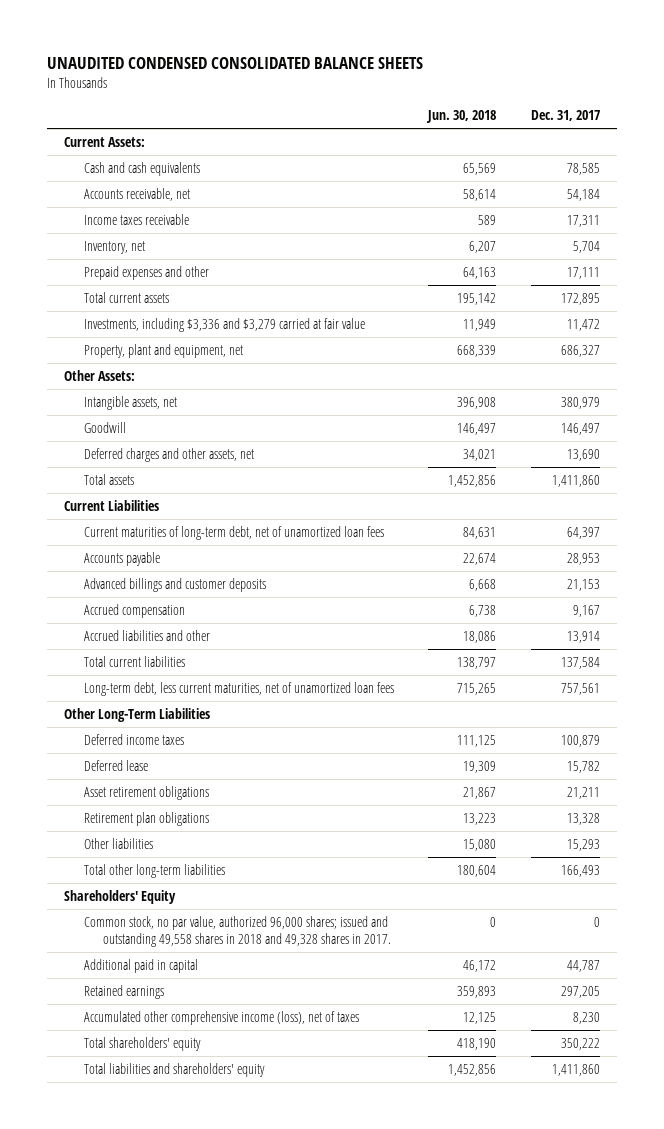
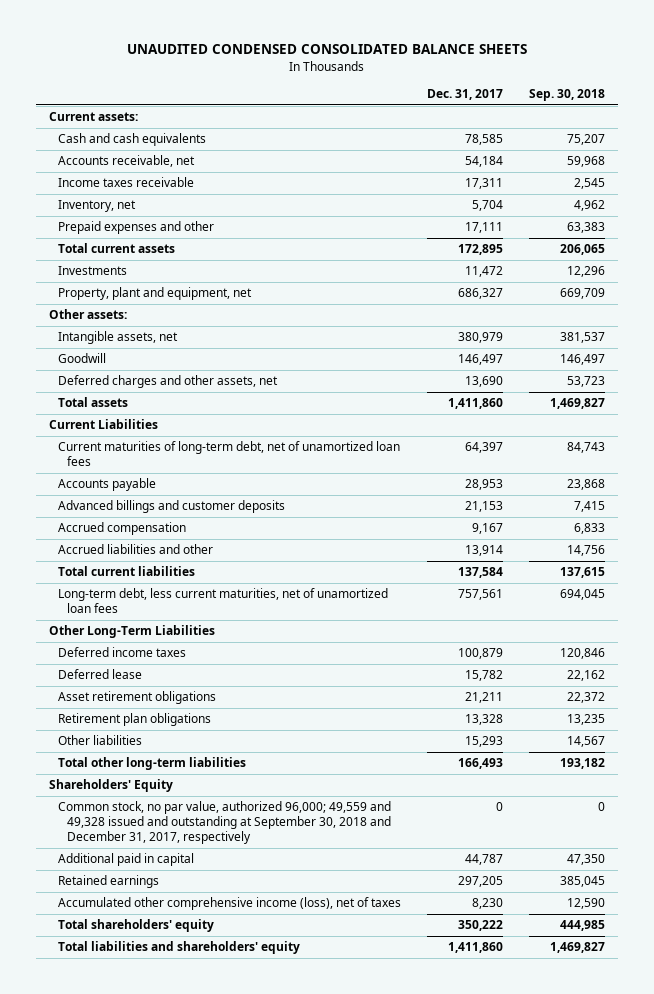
[426,110,497,124] Jun. 30, 2018 -> none
none -> [529,88,606,101] Sep. 30, 2018
[64,137,146,148] Current Assets: -> [48,112,138,122] Current assets:
[83,318,365,333] Investments, including $3,336 and $3,279 carried at fair value -> [57,266,127,276] Investments
[64,370,136,382] Other Assets: -> [48,309,127,320] Other assets:
[83,916,391,947] Common stock, no par value, authorized 96,000 shares; issued and outstanding 49,558 shares in 2018 and 49,328 shares in 2017. -> [57,801,391,845] Common stock, no par value, authorized 96,000; 49,559 and 49,328 issued and outstanding at September 30, 2018 and December 31, 2017, respectively

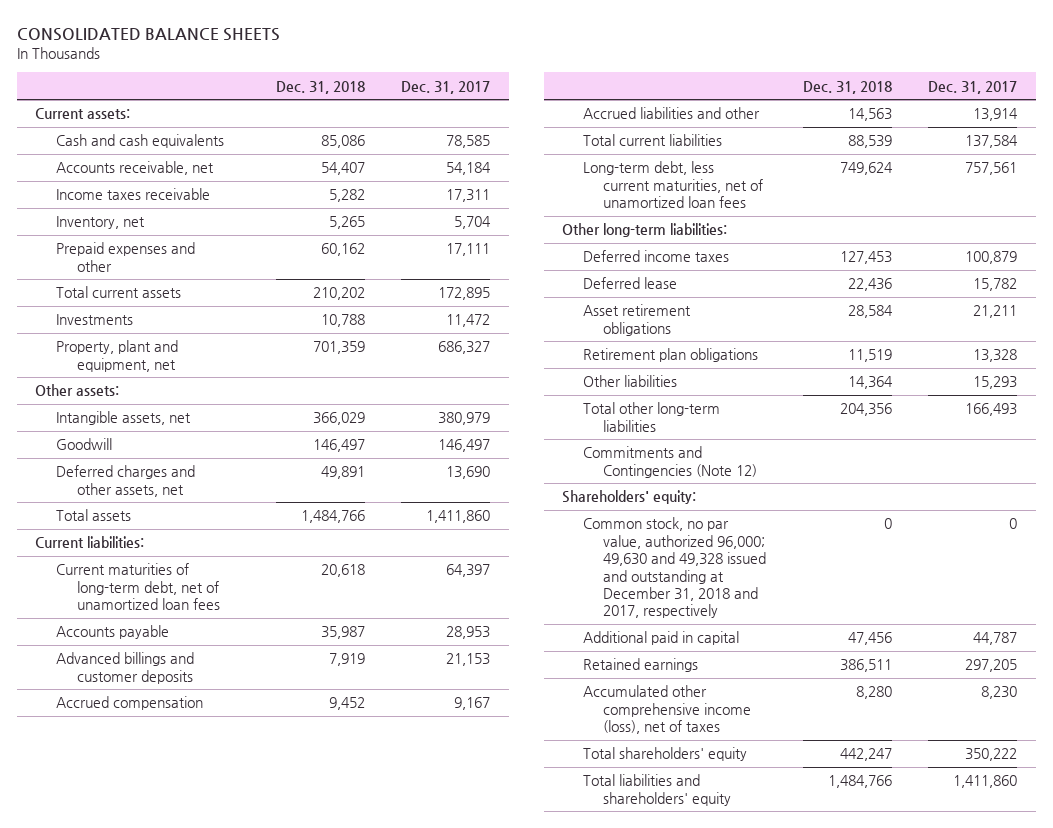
[127,44,528,55] UNAUDITED CONDENSED CONSOLIDATED BALANCE SHEETS -> [17,28,281,42] CONSOLIDATED BALANCE SHEETS
[529,88,606,101] Sep. 30, 2018 -> none
none -> [275,80,365,94] Dec. 31, 2018
[48,419,158,430] Current Liabilities -> [35,536,145,549] Current liabilities:
[48,625,215,639] Other Long-Term Liabilities -> [562,223,728,238] Other long-term liabilities:
none -> [582,446,758,478] Commitments and Contingencies (Note 12)
[48,779,173,793] Shareholders' Equity -> [562,490,697,505] Shareholders' equity:
[57,801,391,845] Common stock, no par value, authorized 96,000; 49,559 and 49,328 issued and outstanding at September 30, 2018 and December 31, 2017, respectively -> [582,517,767,619] Common stock, no par value, authorized 96,000; 49,630 and 49,328 issued and outstanding at December 31, 2018 and 2017, respectively

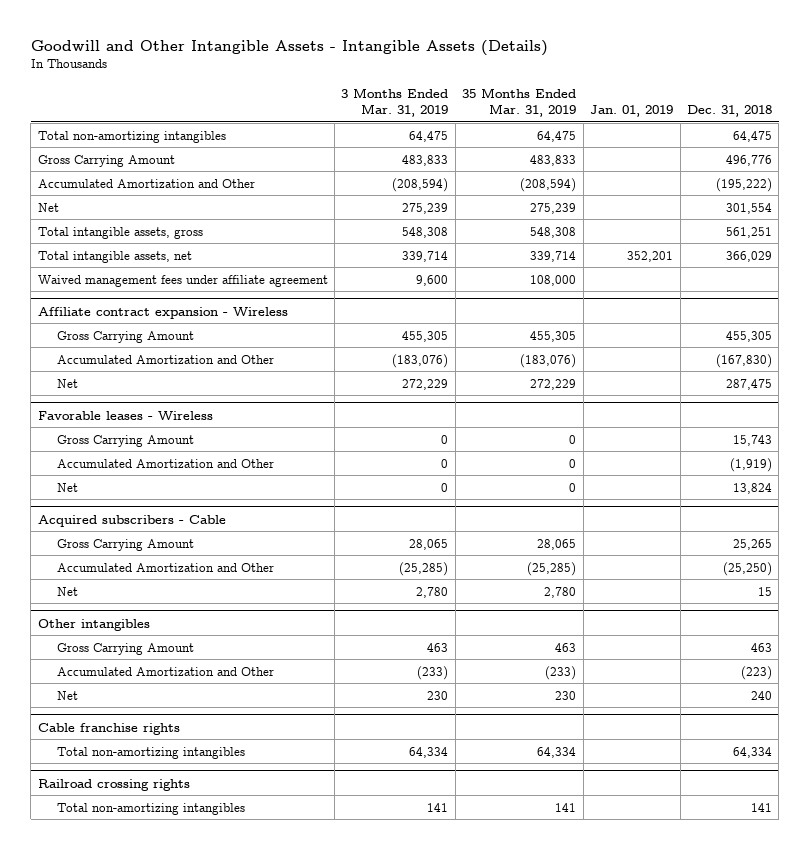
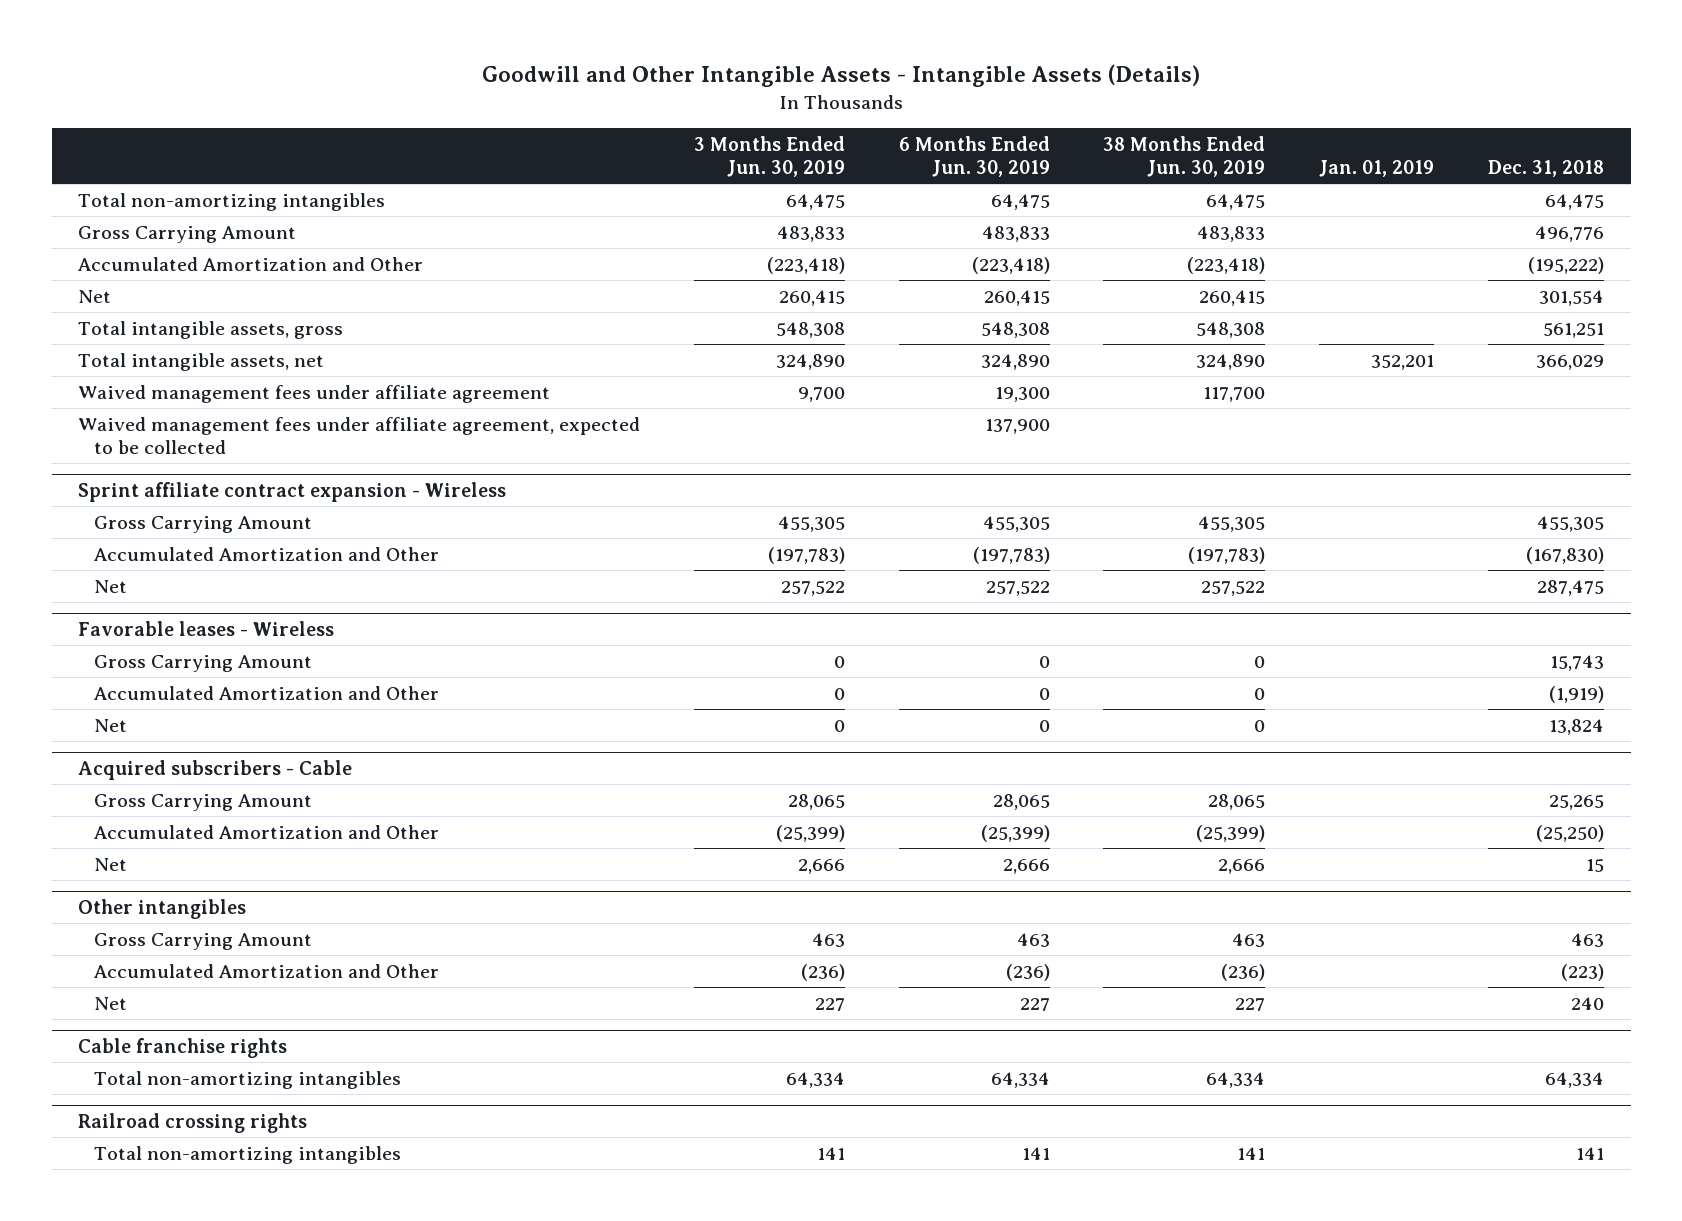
[341,88,449,117] 3 Months Ended Mar. 31, 2019 -> none
[462,88,577,117] 35 Months Ended Mar. 31, 2019 -> none
none -> [694,135,846,178] 3 Months Ended Jun. 30, 2019
none -> [898,135,1050,178] 6 Months Ended Jun. 30, 2019
none -> [1103,135,1266,178] 38 Months Ended Jun. 30, 2019
none -> [78,416,641,454] Waived management fees under affiliate agreement, expected to be collected
[37,306,288,319] Affiliate contract expansion - Wireless -> [78,482,507,503] Sprint affiliate contract expansion - Wireless

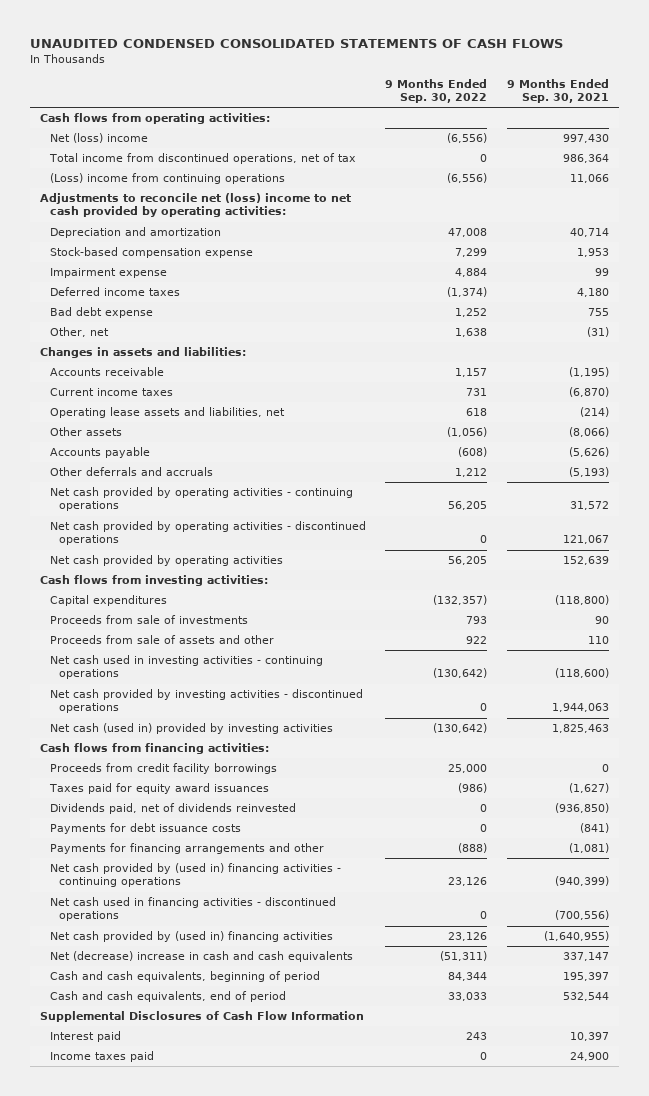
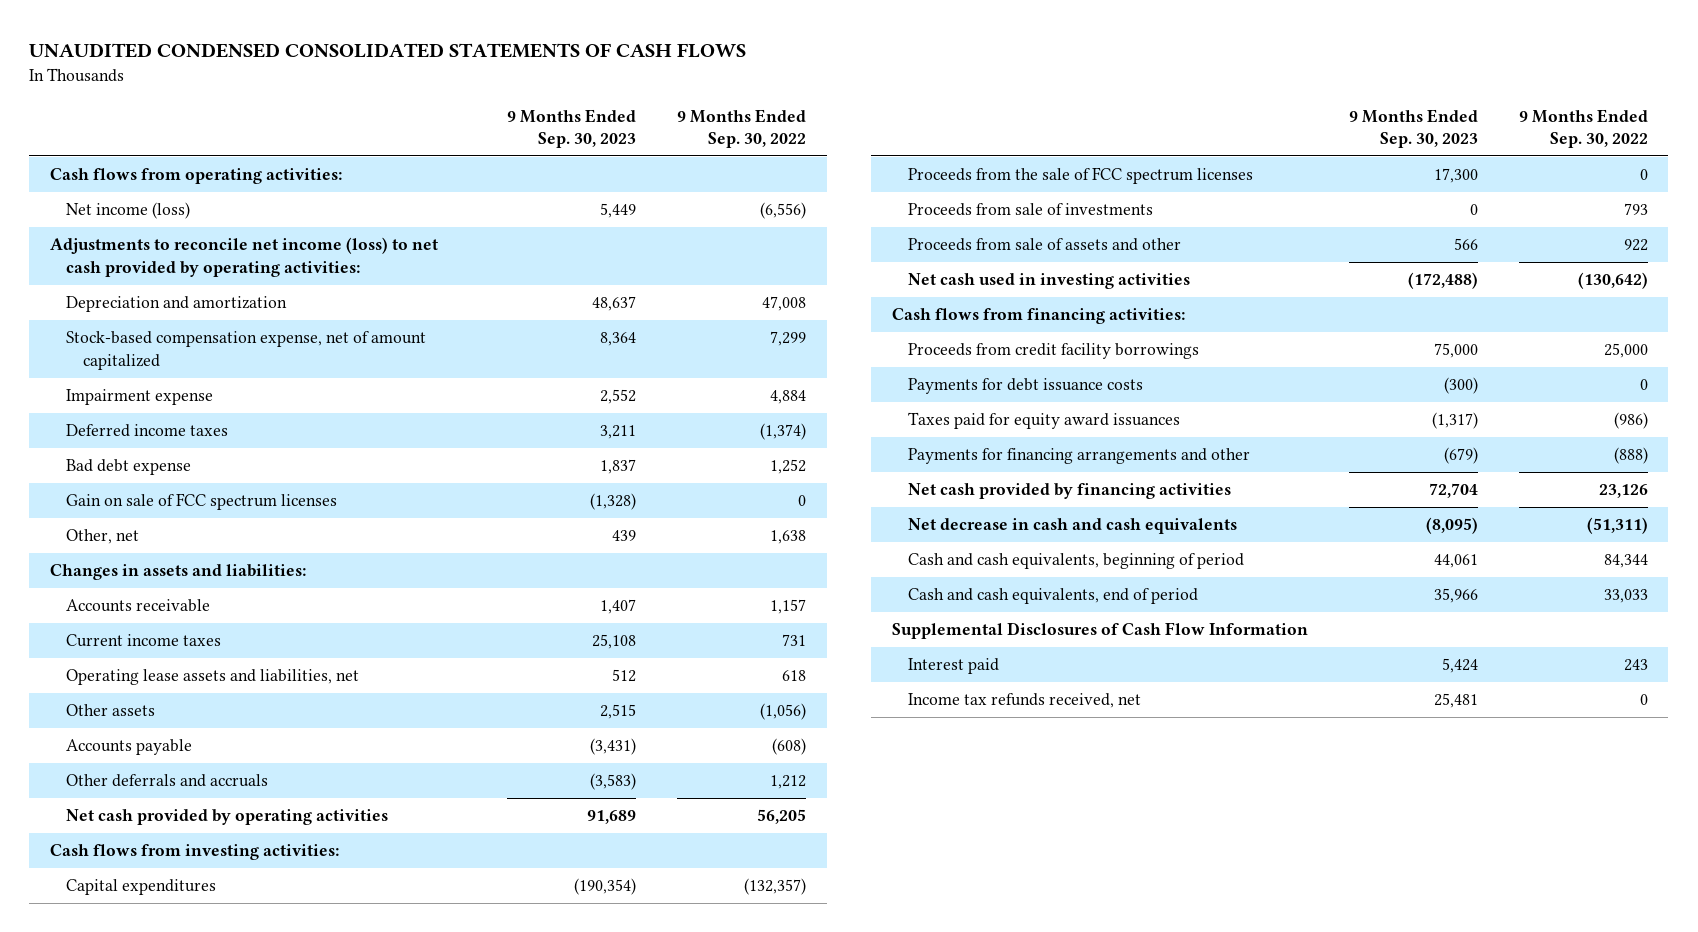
[506,79,609,104] 9 Months Ended Sep. 30, 2021 -> none
none -> [507,108,637,148] 9 Months Ended Sep. 30, 2023
[48,153,356,165] Total income from discontinued operations, net of tax -> none
[49,173,285,185] (Loss) income from continuing operations -> none
[49,133,148,144] Net (loss) income -> [66,202,191,220] Net income (loss)
[40,193,352,218] Adjustments to reconcile net (loss) income to net cash provided by operating activities: -> [49,237,438,277] Adjustments to reconcile net income (loss) to net cash provided by operating activities:
[49,247,253,259] Stock-based compensation expense -> [66,331,427,370] Stock-based compensation expense, net of amount capitalized
none -> [66,493,338,511] Gain on sale of FCC spectrum licenses
[49,487,353,512] Net cash provided by operating activities - continuing operations -> none
[49,521,366,546] Net cash provided by operating activities - discontinued operations -> none
none -> [908,167,1254,185] Proceeds from the sale of FCC spectrum licenses
[49,655,323,680] Net cash used in investing activities - continuing operations -> none
[49,689,363,714] Net cash provided by investing activities - discontinued operations -> none
[49,723,333,735] Net cash (used in) provided by investing activities -> [908,273,1191,290] Net cash used in investing activities
[49,803,296,815] Dividends paid, net of dividends reinvested -> none
[48,783,269,795] Taxes paid for equity award issuances -> [908,412,1181,430] Taxes paid for equity award issuances
[49,863,341,888] Net cash provided by (used in) financing activities - continuing operations -> none
[49,897,336,922] Net cash used in financing activities - discontinued operations -> none
[49,931,333,943] Net cash provided by (used in) financing activities -> [908,483,1232,500] Net cash provided by financing activities
[49,951,353,963] Net (decrease) increase in cash and cash equivalents -> [908,518,1238,535] Net decrease in cash and cash equivalents
[49,1051,154,1063] Income taxes paid -> none
none -> [908,693,1142,709] Income tax refunds received, net

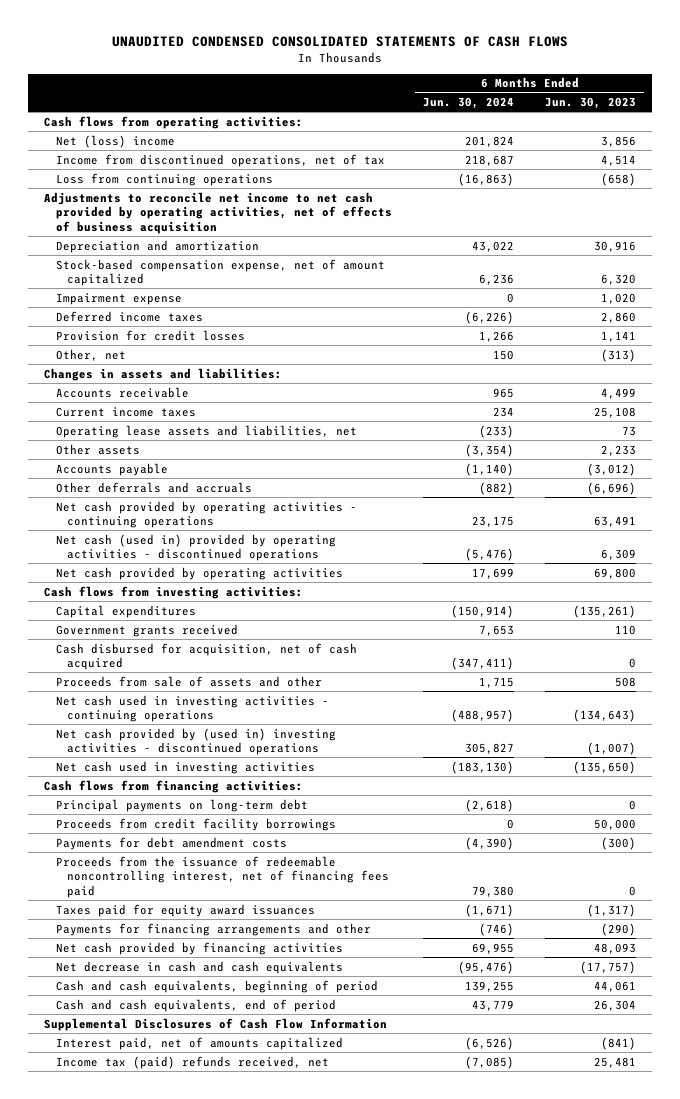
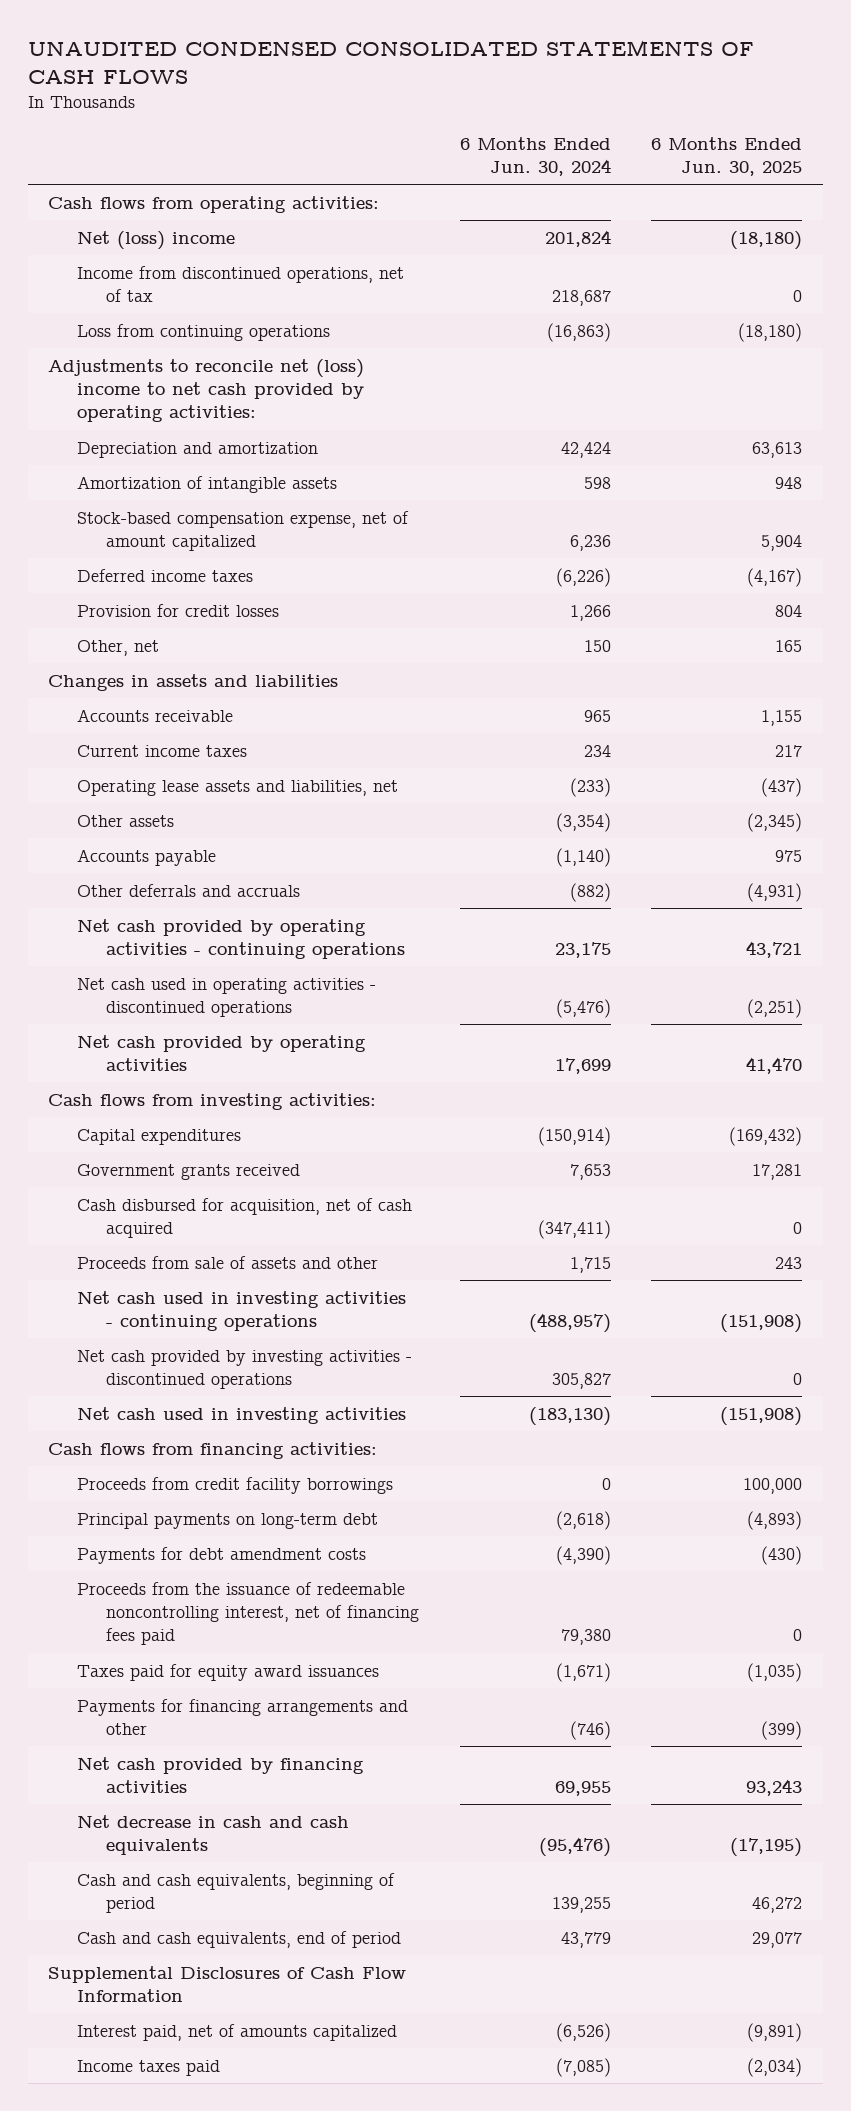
[545,97,637,110] Jun. 30, 2023 -> none
none -> [651,136,803,177] 6 Months Ended Jun. 30, 2025
[43,191,392,234] Adjustments to reconcile net income to net cash provided by operating activities, net of effects of business acquisition -> [48,358,365,423] Adjustments to reconcile net (loss) income to net cash provided by operating activities:
[471,240,514,252] 43,022 -> [560,441,611,458] 42,424
none -> [77,475,338,493] Amortization of intangible assets
[55,292,182,305] Impairment expense -> none
[43,367,282,381] Changes in assets and liabilities: -> [48,673,339,691] Changes in assets and liabilities
[55,533,336,562] Net cash (used in) provided by operating activities - discontinued operations -> [77,977,377,1017] Net cash used in operating activities - discontinued operations
[55,727,336,756] Net cash provided by (used in) investing activities - discontinued operations -> [77,1349,413,1389] Net cash provided by investing activities - discontinued operations
[55,798,308,812] Principal payments on long-term debt -> [77,1512,379,1529] Principal payments on long-term debt
[55,1055,329,1069] Income tax (paid) refunds received, net -> [77,2059,221,2076] Income taxes paid

